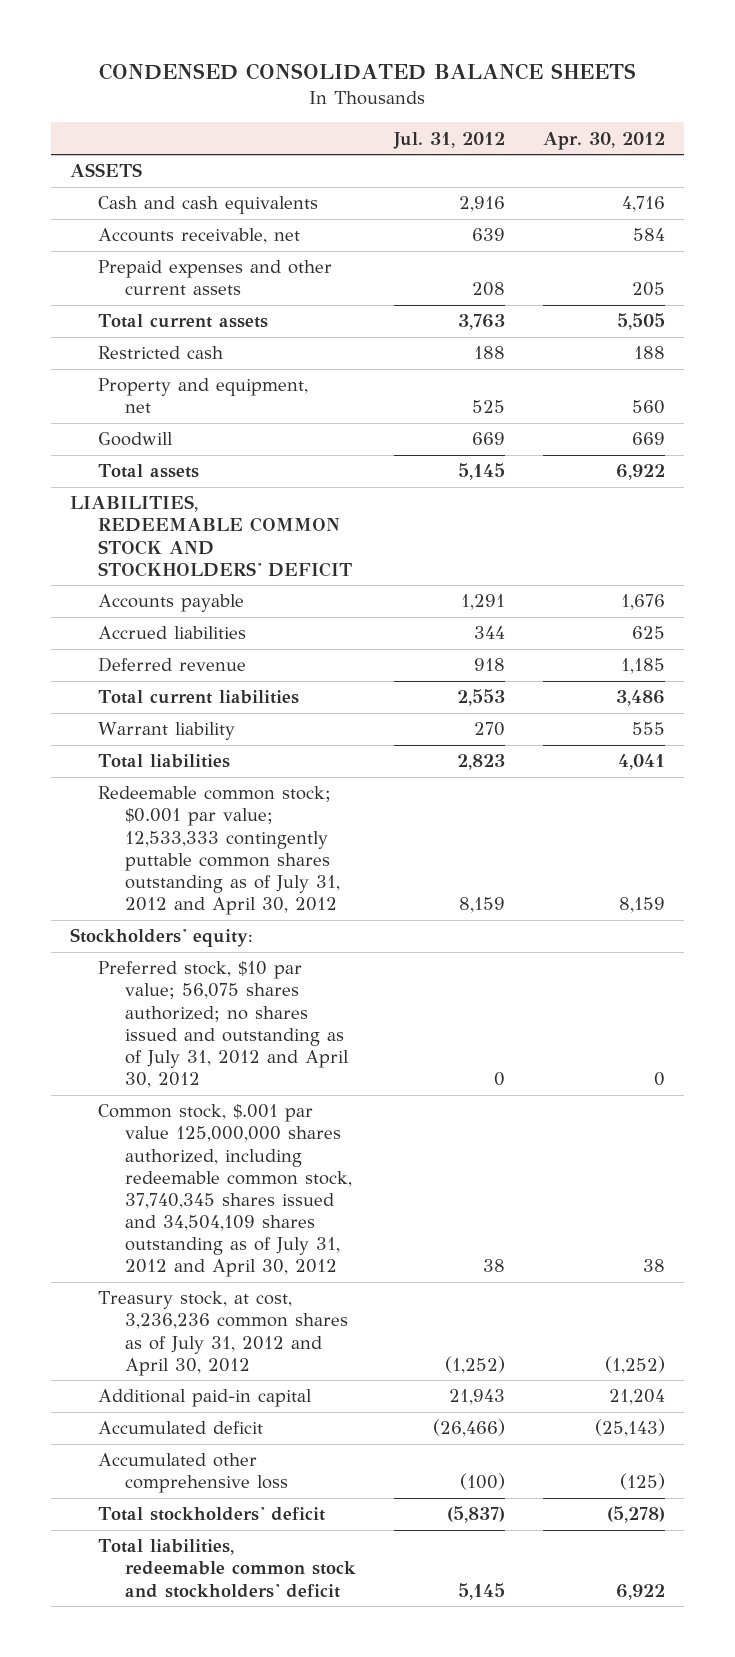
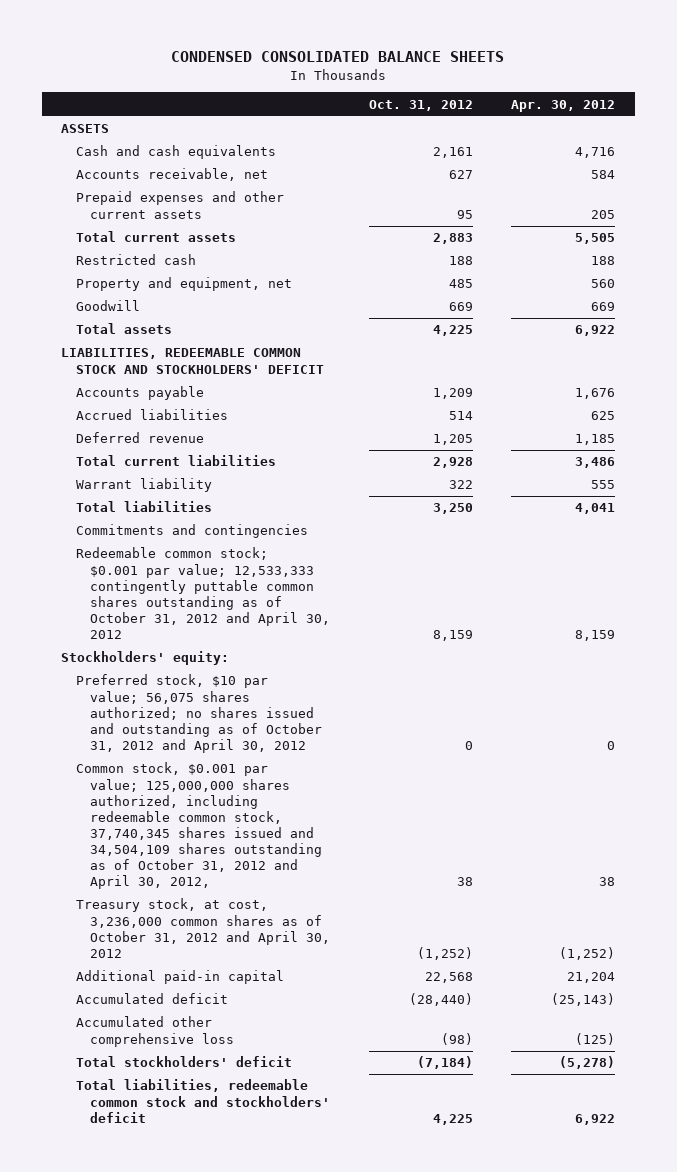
[393,131,506,149] Jul. 31, 2012 -> none
none -> [368,99,473,111] Oct. 31, 2012
none -> [75,524,308,539] Commitments and contingencies
[97,786,341,916] Redeemable common stock; $0.001 par value; 12,533,333 contingently puttable common shares outstanding as of July 31, 2012 and April 30, 2012 -> [75,547,331,640] Redeemable common stock; $0.001 par value; 12,533,333 contingently puttable common shares outstanding as of October 31, 2012 and April 30, 2012
[97,961,350,1089] Preferred stock, $10 par value; 56,075 shares authorized; no shares issued and outstanding as of July 31, 2012 and April 30, 2012 -> [75,674,323,753] Preferred stock, $10 par value; 56,075 shares authorized; no shares issued and outstanding as of October 31, 2012 and April 30, 2012
[97,1104,353,1278] Common stock, $.001 par value 125,000,000 shares authorized, including redeemable common stock, 37,740,345 shares issued and 34,504,109 shares outstanding as of July 31, 2012 and April 30, 2012 -> [75,762,323,890] Common stock, $0.001 par value; 125,000,000 shares authorized, including redeemable common stock, 37,740,345 shares issued and 34,504,109 shares outstanding as of October 31, 2012 and April 30, 2012,
[97,1291,349,1376] Treasury stock, at cost, 3,236,236 common shares as of July 31, 2012 and April 30, 2012 -> [75,898,331,958] Treasury stock, at cost, 3,236,000 common shares as of October 31, 2012 and April 30, 2012

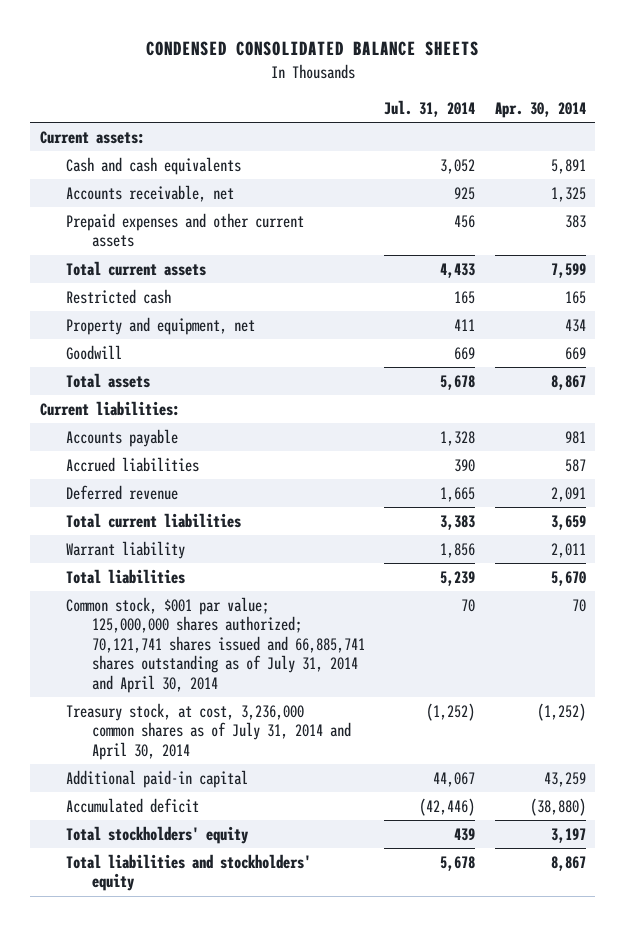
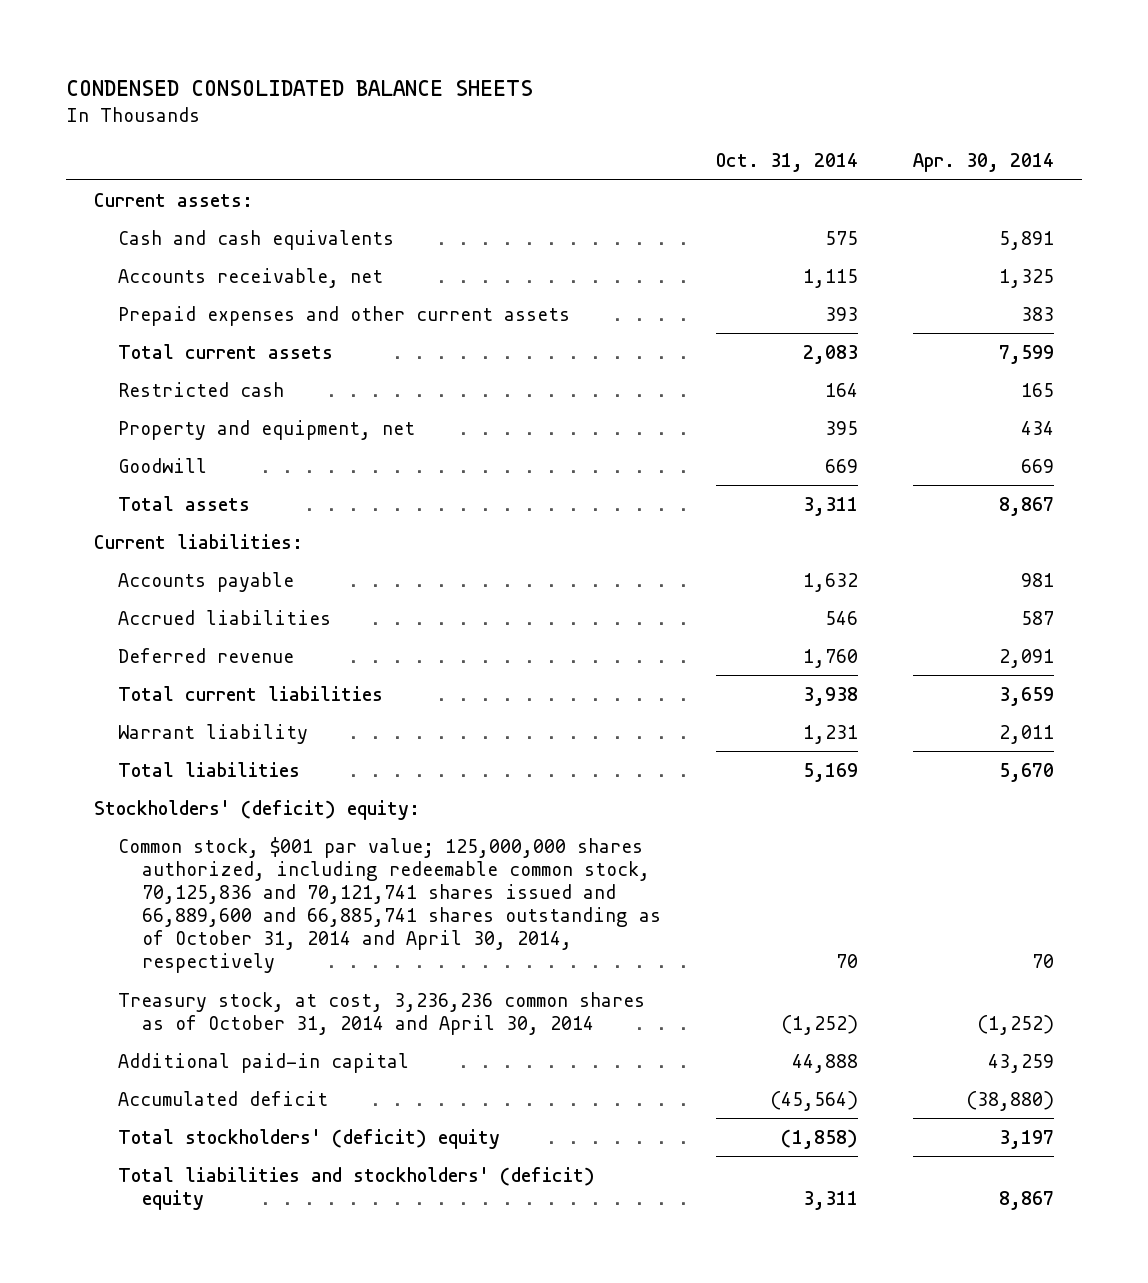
[384,100,476,118] Jul. 31, 2014 -> none
none -> [716,153,859,173] Oct. 31, 2014
none -> [93,799,420,820] Stockholders' (deficit) equity:
[65,596,366,693] Common stock, $001 par value; 125,000,000 shares authorized; 70,121,741 shares issued and 66,885,741 shares outstanding as of July 31, 2014 and April 30, 2014 -> [118,836,662,974] Common stock, $001 par value; 125,000,000 shares authorized, including redeemable common stock, 70,125,836 and 70,121,741 shares issued and 66,889,600 and 66,885,741 shares outstanding as of October 31, 2014 and April 30, 2014, respectively
[65,702,352,760] Treasury stock, at cost, 3,236,000 common shares as of July 31, 2014 and April 30, 2014 -> [118,991,646,1035] Treasury stock, at cost, 3,236,236 common shares as of October 31, 2014 and April 30, 2014
[65,825,248,844] Total stockholders' equity -> [118,1128,501,1149] Total stockholders' (deficit) equity
[65,853,311,892] Total liabilities and stockholders' equity -> [118,1166,596,1210] Total liabilities and stockholders' (deficit) equity

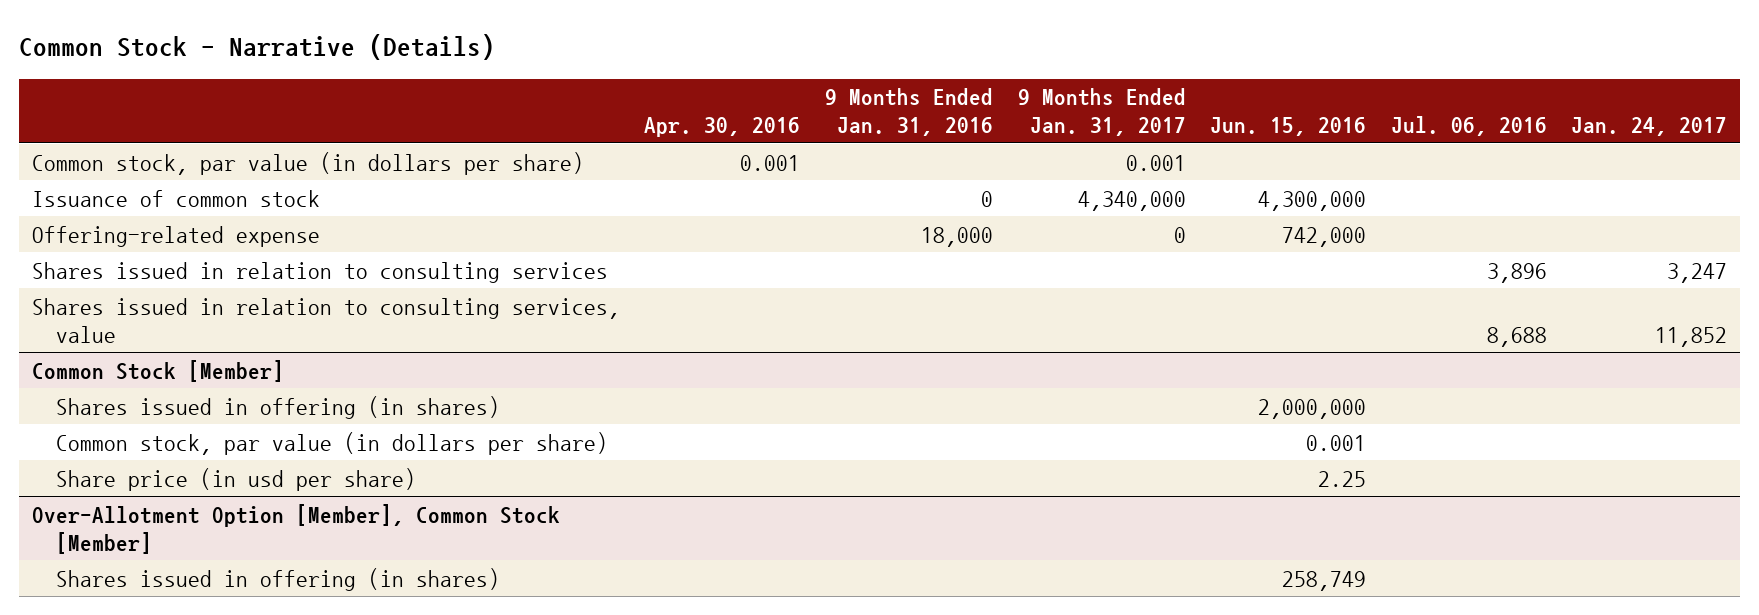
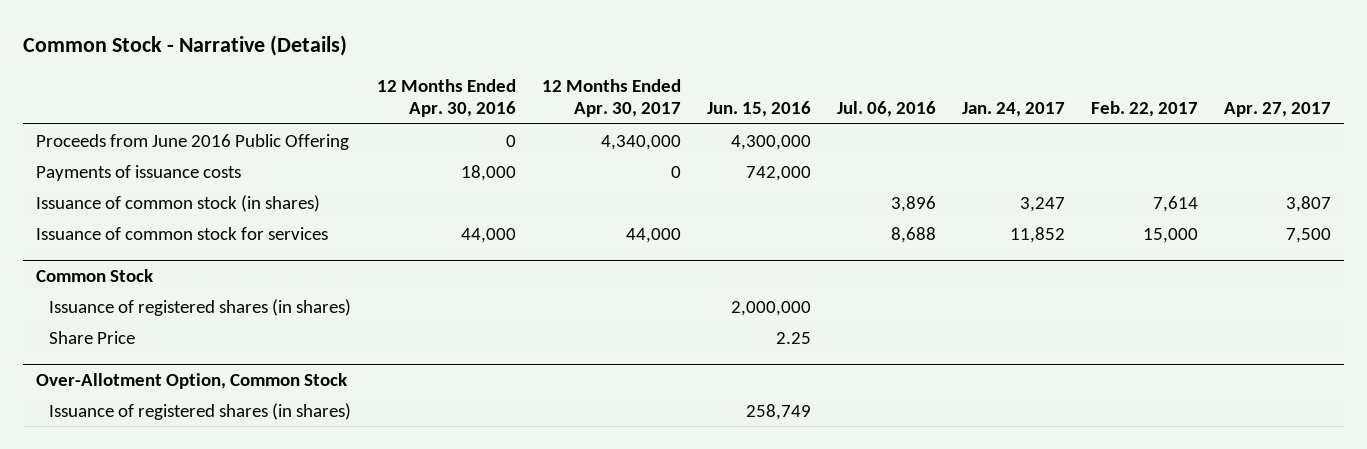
[644,117,801,138] Apr. 30, 2016 -> none
[824,88,993,137] 9 Months Ended Jan. 31, 2016 -> none
[1017,88,1186,137] 9 Months Ended Jan. 31, 2017 -> none
none -> [377,78,517,117] 12 Months Ended Apr. 30, 2016
none -> [542,78,682,117] 12 Months Ended Apr. 30, 2017
none -> [1091,100,1199,117] Feb. 22, 2017
none -> [1224,101,1332,117] Apr. 27, 2017
[31,151,584,175] Common stock, par value (in dollars per share) -> none
[56,431,609,455] Common stock, par value (in dollars per share) -> none
[31,189,320,207] Issuance of common stock -> [36,133,350,150] Proceeds from June 2016 Public Offering
[31,225,320,247] Offering-related expense -> [36,164,242,181] Payments of issuance costs
[31,261,608,283] Shares issued in relation to consulting services -> [36,194,321,212] Issuance of common stock (in shares)
[31,297,620,343] Shares issued in relation to consulting services, value -> [36,226,329,240] Issuance of common stock for services
[31,359,284,382] Common Stock [Member] -> [36,268,154,282] Common Stock
[56,395,501,419] Shares issued in offering (in shares) -> [49,298,352,316] Issuance of registered shares (in shares)
[56,467,417,491] Share price (in usd per share) -> [49,330,136,344] Share Price
[31,503,560,554] Over-Allotment Option [Member], Common Stock [Member] -> [36,372,348,389] Over-Allotment Option, Common Stock
[56,567,501,591] Shares issued in offering (in shares) -> [49,402,352,420] Issuance of registered shares (in shares)

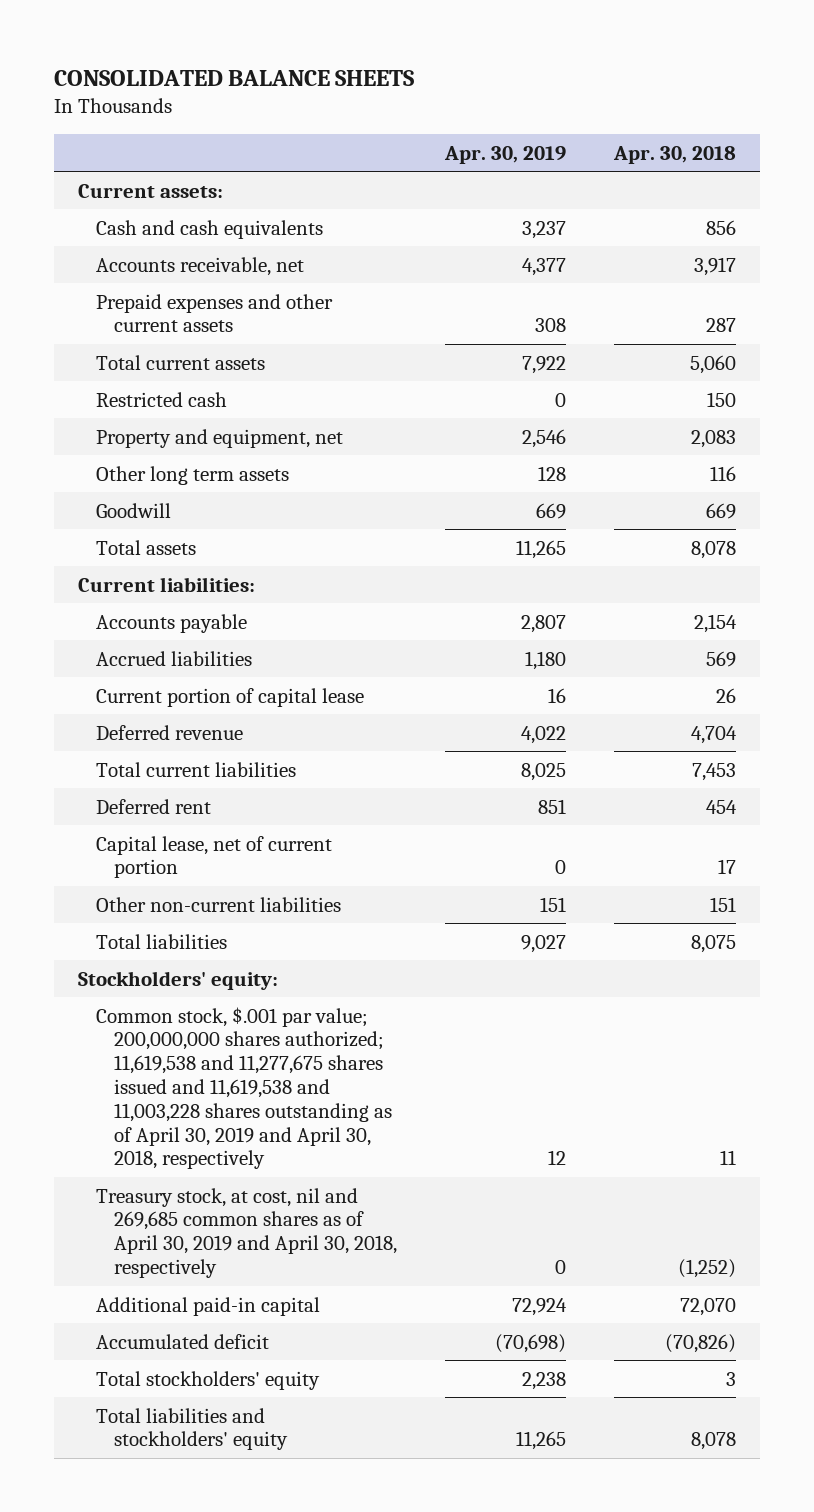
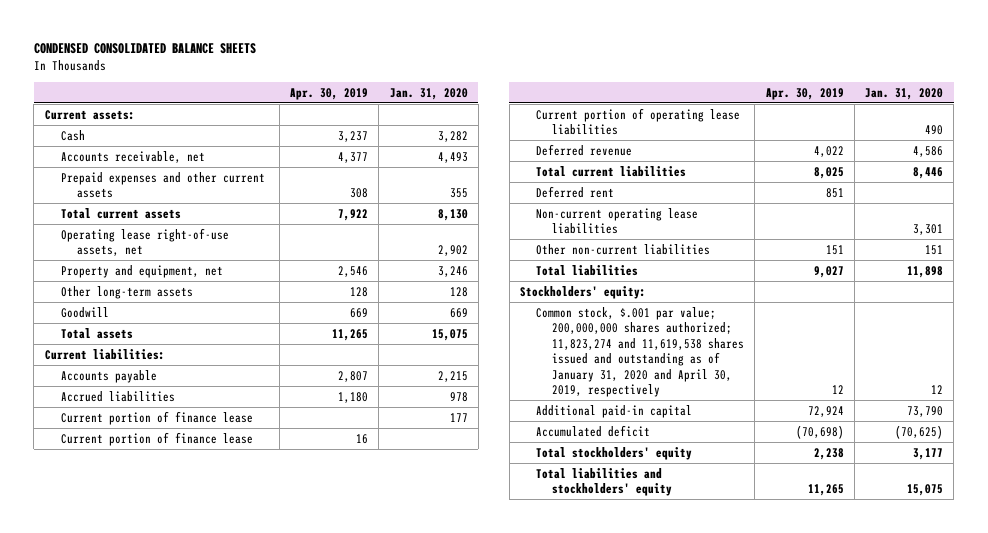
[53,69,414,86] CONSOLIDATED BALANCE SHEETS -> [33,42,256,54] CONDENSED CONSOLIDATED BALANCE SHEETS
[612,145,736,164] Apr. 30, 2018 -> none
none -> [389,87,468,100] Jan. 31, 2020
[95,219,323,239] Cash and cash equivalents -> [60,129,85,141] Cash
[95,391,227,407] Restricted cash -> none
none -> [60,227,229,257] Operating lease right-of-use assets, net
[95,465,289,485] Other long term assets -> [60,285,193,299] Other long-term assets
none -> [60,410,253,425] Current portion of finance lease
[95,687,364,707] Current portion of capital lease -> [60,431,253,446] Current portion of finance lease
none -> [536,107,741,136] Current portion of operating lease liabilities
[95,835,332,879] Capital lease, net of current portion -> none
none -> [536,207,699,235] Non-current operating lease liabilities
[95,1187,397,1279] Treasury stock, at cost, nil and 269,685 common shares as of April 30, 2019 and April 30, 2018, respectively -> none
[95,1006,392,1170] Common stock, $.001 par value; 200,000,000 shares authorized; 11,619,538 and 11,277,675 shares issued and 11,619,538 and 11,003,228 shares outstanding as of April 30, 2019 and April 30, 2018, respectively -> [536,306,745,398] Common stock, $.001 par value; 200,000,000 shares authorized; 11,823,274 and 11,619,538 shares issued and outstanding as of January 31, 2020 and April 30, 2019, respectively

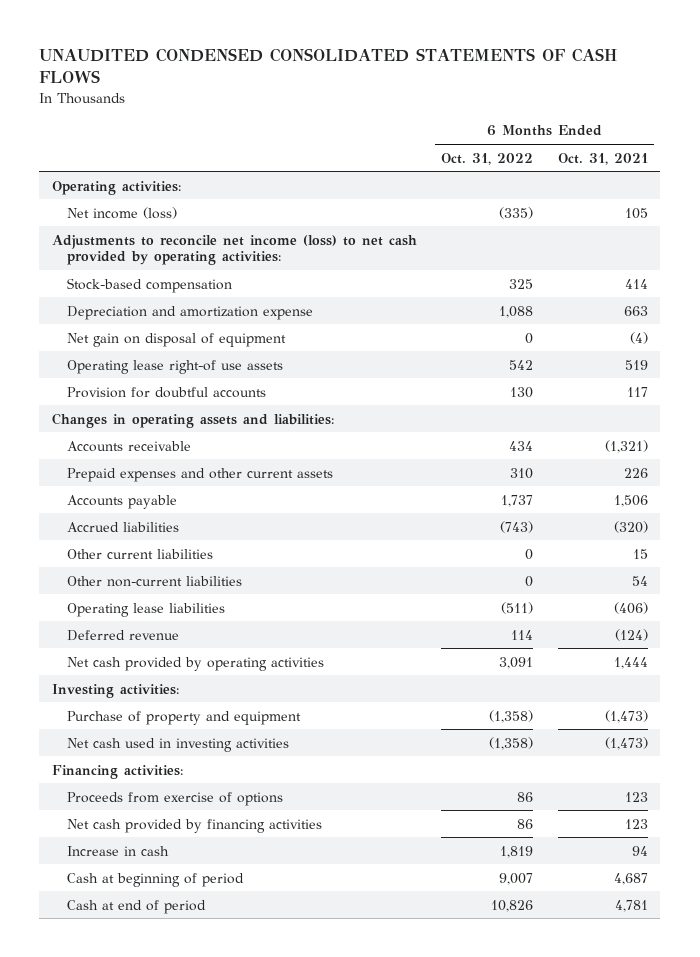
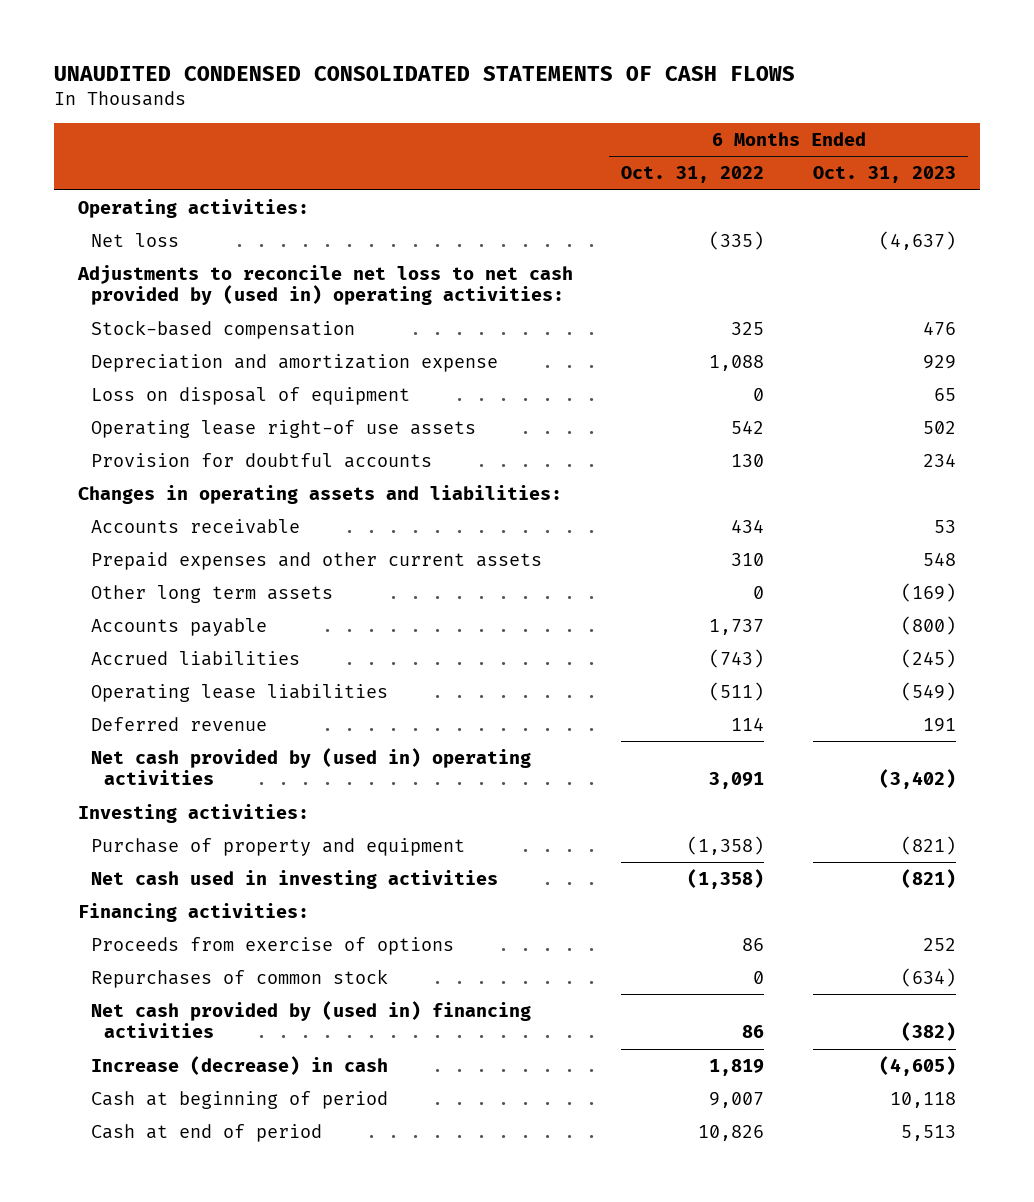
[557,152,648,165] Oct. 31, 2021 -> none
none -> [812,166,956,184] Oct. 31, 2023
[67,206,178,219] Net income (loss) -> [90,232,179,247] Net loss
[51,234,417,266] Adjustments to reconcile net income (loss) to net cash provided by operating activities: -> [76,264,573,306] Adjustments to reconcile net loss to net cash provided by (used in) operating activities:
[67,332,287,347] Net gain on disposal of equipment -> [90,386,410,405] Loss on disposal of equipment
none -> [90,584,333,603] Other long term assets
[67,548,214,559] Other current liabilities -> none
[67,575,243,587] Other non-current liabilities -> none
[67,656,325,671] Net cash provided by operating activities -> [90,747,531,786] Net cash provided by (used in) operating activities
none -> [90,968,388,988] Repurchases of common stock
[67,818,323,833] Net cash provided by financing activities -> [90,1000,531,1039] Net cash provided by (used in) financing activities
[67,845,170,856] Increase in cash -> [90,1055,388,1075] Increase (decrease) in cash

